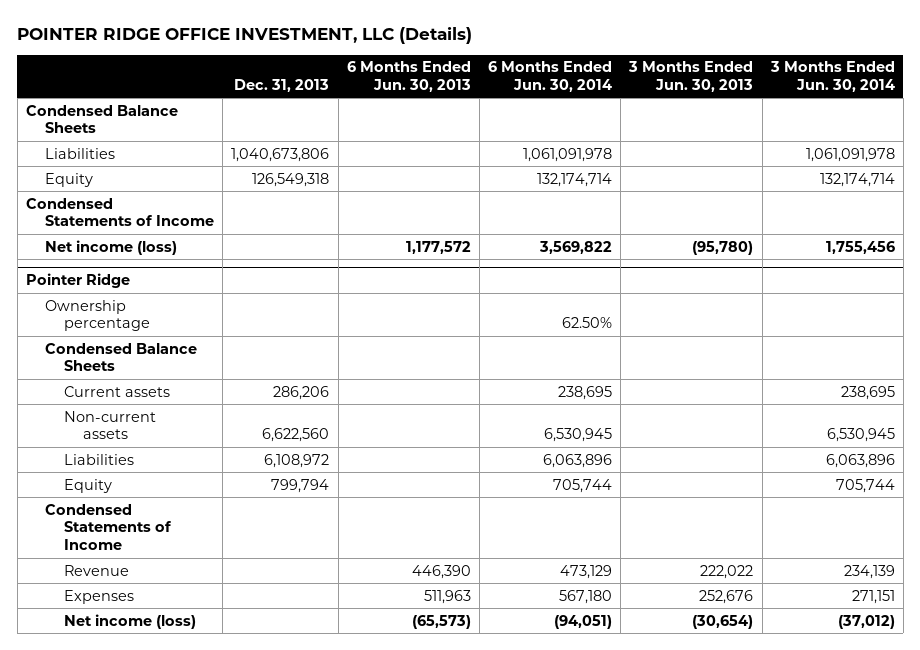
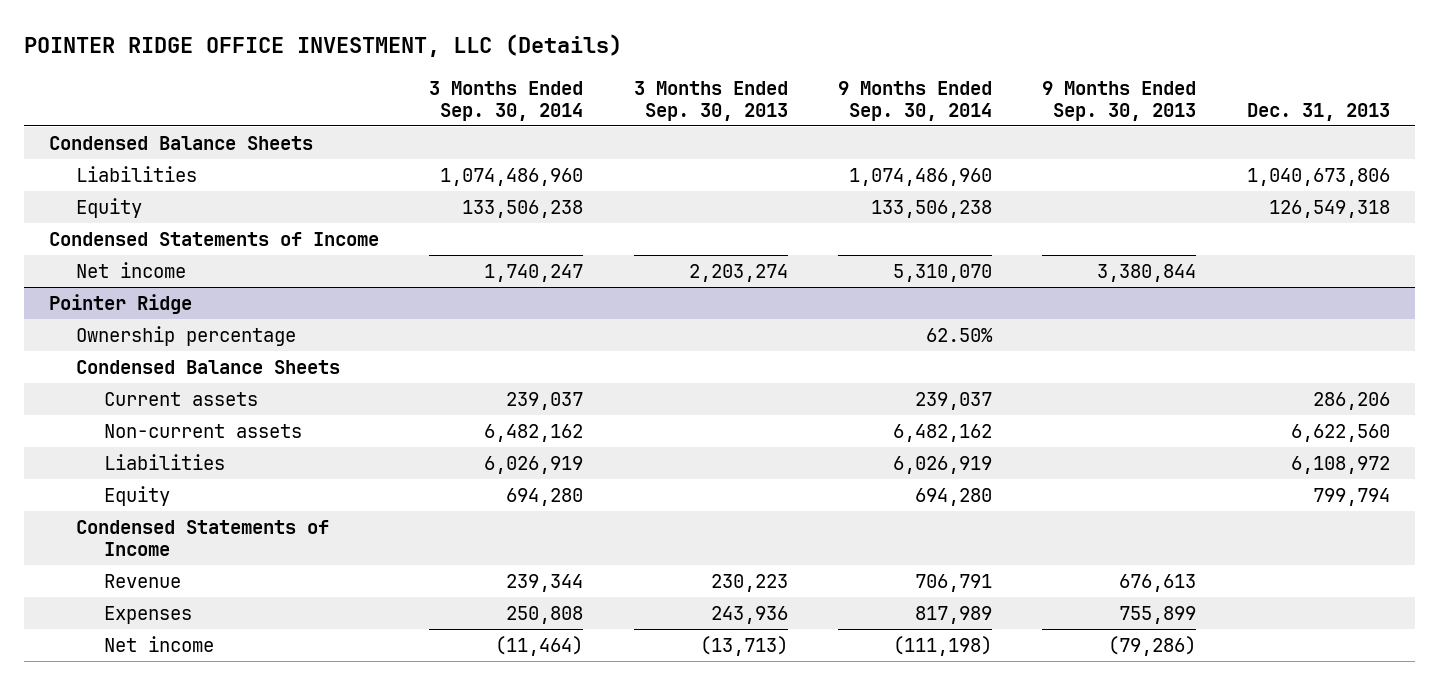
[346,61,471,93] 6 Months Ended Jun. 30, 2013 -> none
[488,61,613,93] 6 Months Ended Jun. 30, 2014 -> none
[628,61,754,93] 3 Months Ended Jun. 30, 2013 -> none
[769,61,895,93] 3 Months Ended Jun. 30, 2014 -> none
none -> [429,80,584,121] 3 Months Ended Sep. 30, 2014
none -> [633,80,788,121] 3 Months Ended Sep. 30, 2013
none -> [837,80,992,121] 9 Months Ended Sep. 30, 2014
none -> [1042,80,1197,121] 9 Months Ended Sep. 30, 2013
[44,239,177,255] Net income (loss) -> [76,261,187,278] Net income
[64,613,197,629] Net income (loss) -> [103,635,214,652] Net income

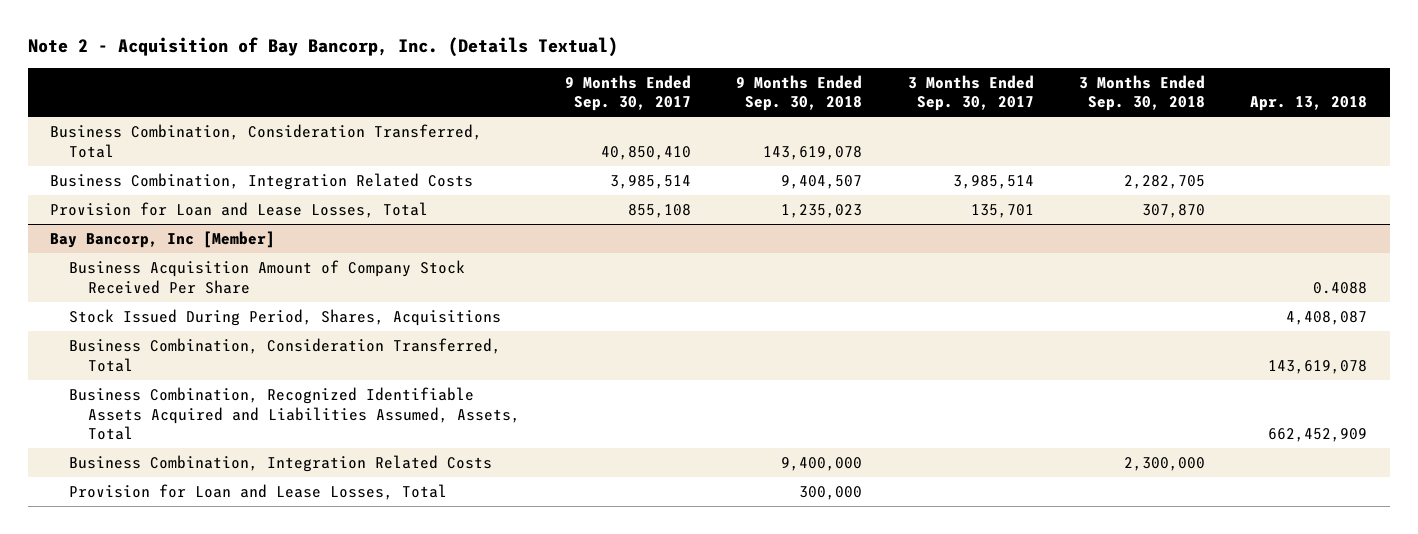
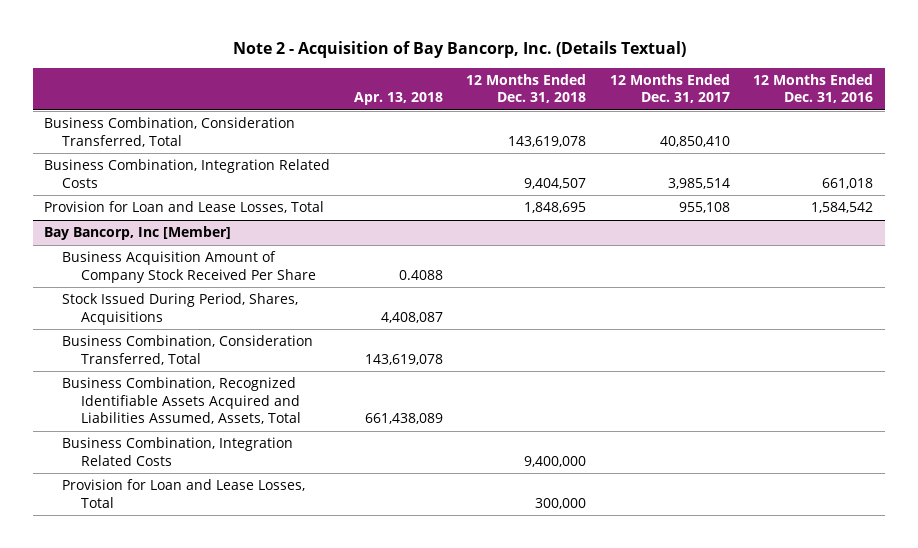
[565,74,692,112] 9 Months Ended Sep. 30, 2017 -> none
[736,74,863,112] 9 Months Ended Sep. 30, 2018 -> none
[907,74,1034,112] 3 Months Ended Sep. 30, 2017 -> none
[1079,74,1206,112] 3 Months Ended Sep. 30, 2018 -> none
none -> [466,74,587,104] 12 Months Ended Dec. 31, 2018
none -> [609,74,730,104] 12 Months Ended Dec. 31, 2017
none -> [753,74,874,104] 12 Months Ended Dec. 31, 2016
[1268,428,1368,443] 662,452,909 -> [364,412,443,424] 661,438,089

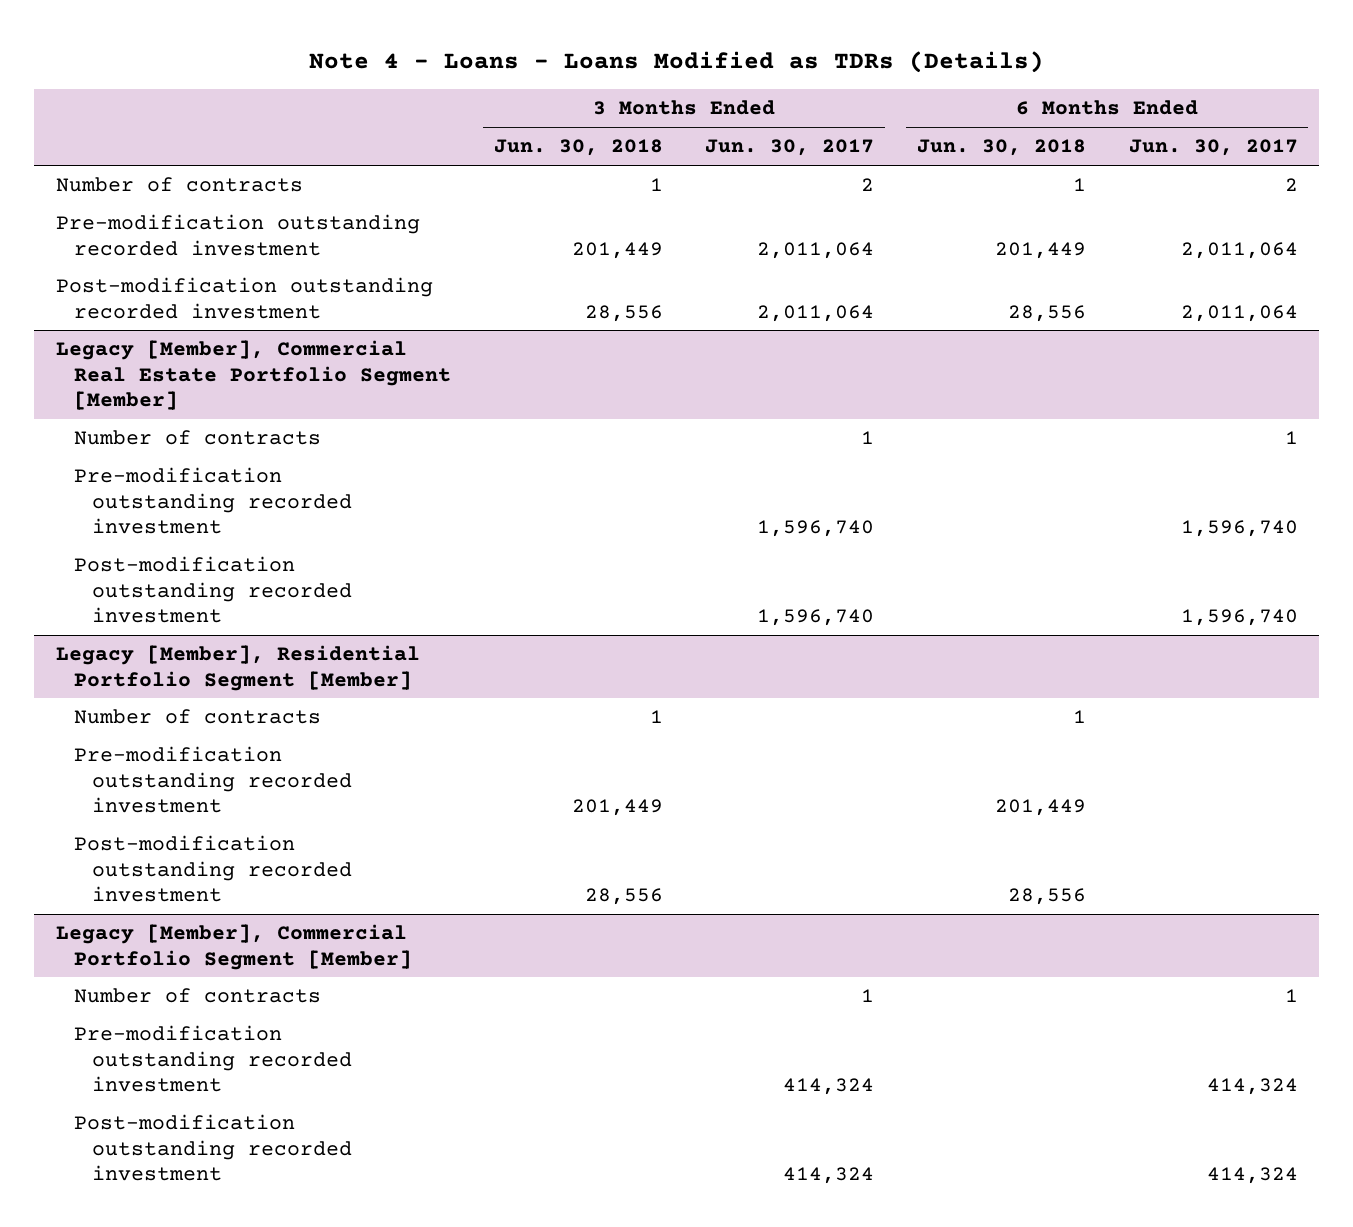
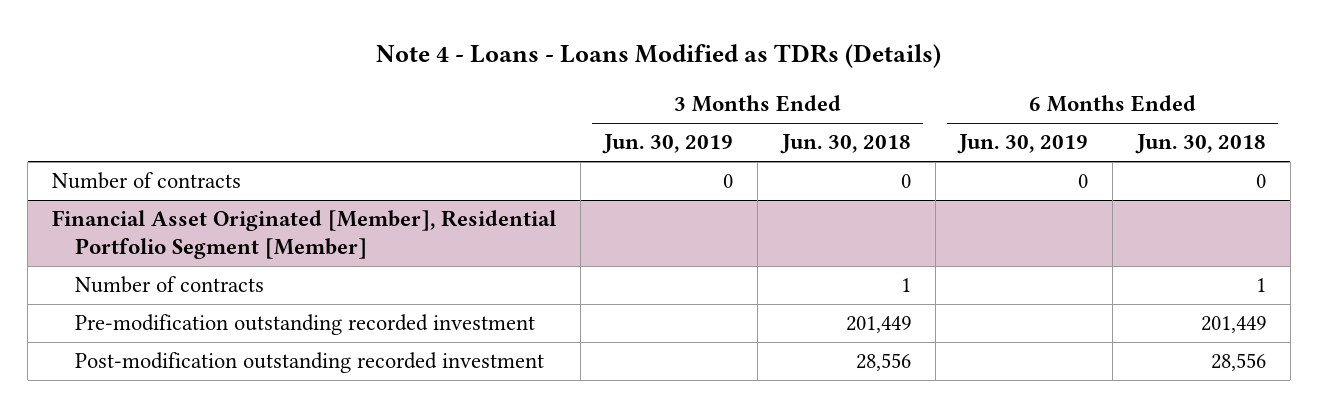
[705,139,875,157] Jun. 30, 2017 -> none
[1128,139,1298,157] Jun. 30, 2017 -> none
none -> [602,134,734,155] Jun. 30, 2019
none -> [957,134,1089,155] Jun. 30, 2019
[55,214,420,256] Pre-modification outstanding recorded investment -> none
[55,277,433,319] Post-modification outstanding recorded investment -> none
[55,340,451,410] Legacy [Member], Commercial Real Estate Portfolio Segment [Member] -> none
[73,430,321,446] Number of contracts -> none
[73,467,353,534] Pre-modification outstanding recorded investment -> none
[73,556,353,623] Post-modification outstanding recorded investment -> none
[649,178,663,192] 1 -> [900,174,911,189] 0
[1072,178,1086,192] 1 -> [1256,174,1267,189] 0
[55,645,420,691] Legacy [Member], Residential Portfolio Segment [Member] -> [51,210,557,260] Financial Asset Originated [Member], Residential Portfolio Segment [Member]
[55,924,412,970] Legacy [Member], Commercial Portfolio Segment [Member] -> none
[73,988,321,1004] Number of contracts -> none
[73,1025,353,1092] Pre-modification outstanding recorded investment -> none
[73,1114,353,1181] Post-modification outstanding recorded investment -> none

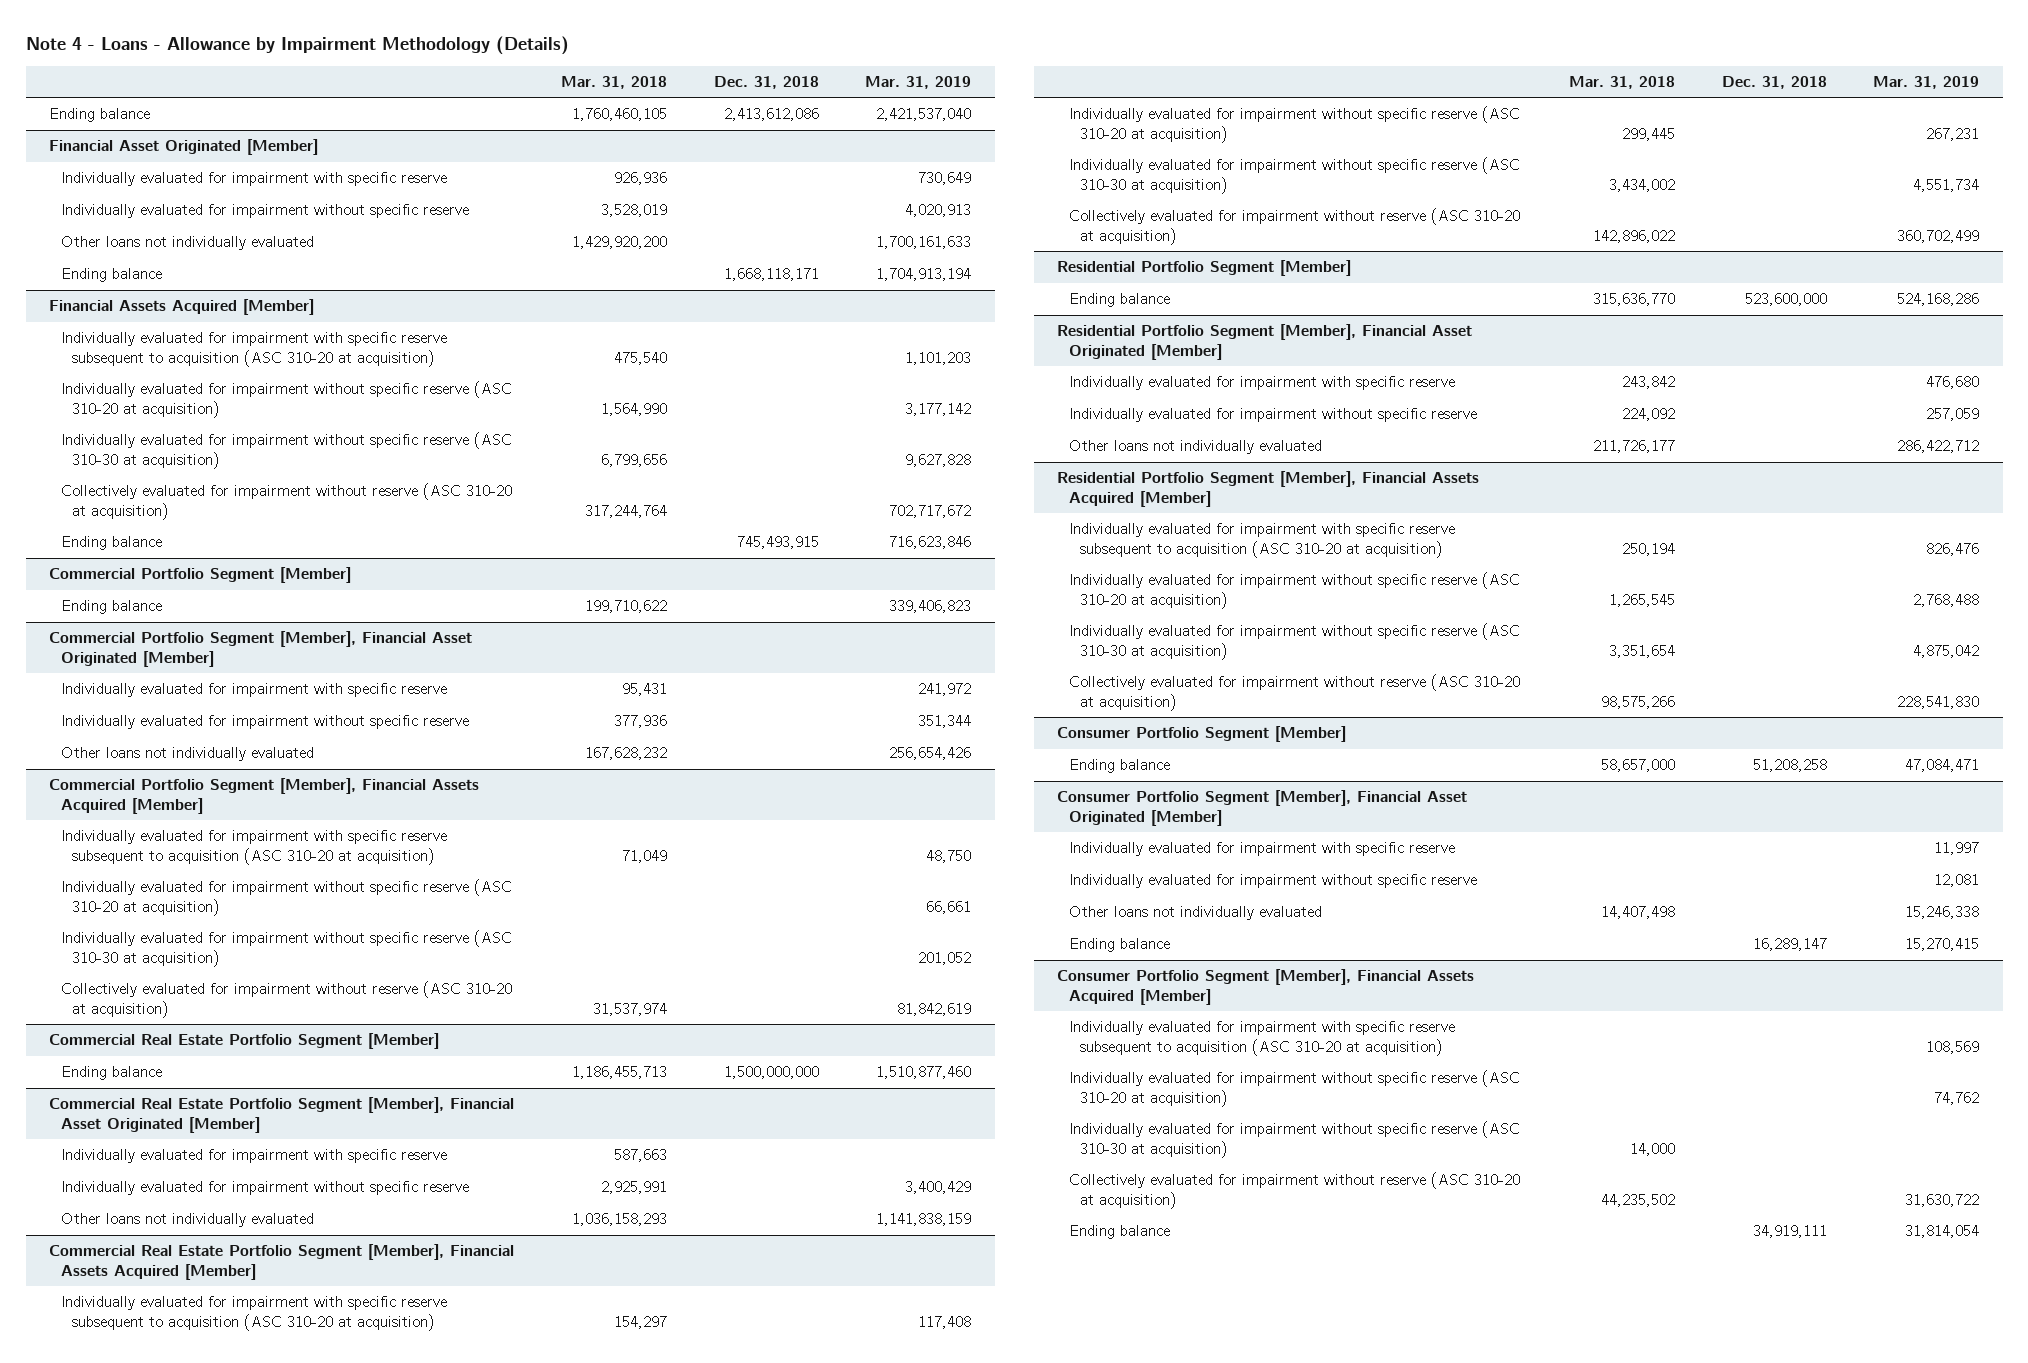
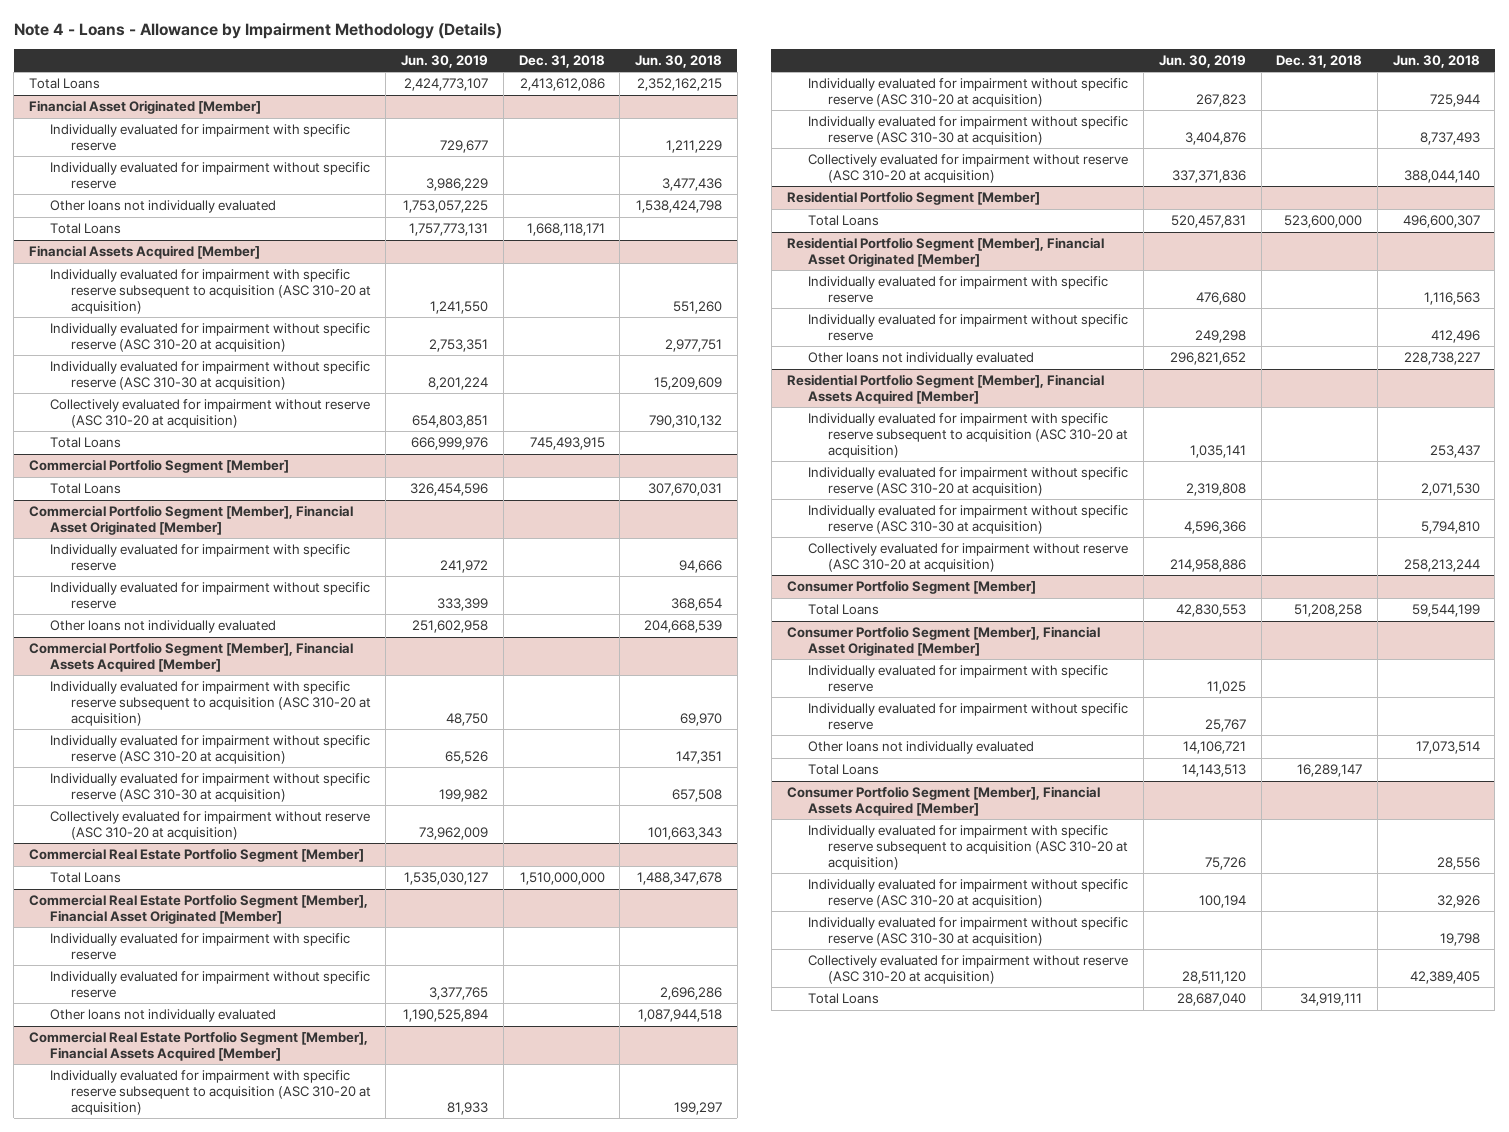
[560,75,667,89] Mar. 31, 2018 -> none
[865,75,972,89] Mar. 31, 2019 -> none
none -> [401,55,489,69] Jun. 30, 2019
none -> [634,55,722,69] Jun. 30, 2018
[49,108,151,123] Ending balance -> [29,78,101,90] Total Loans
[60,268,162,283] Ending balance -> [49,223,121,235] Total Loans
[60,536,162,551] Ending balance -> [49,437,121,449] Total Loans
[60,600,162,615] Ending balance -> [49,483,121,495] Total Loans
[60,1066,162,1081] Ending balance -> none
none -> [49,872,121,884] Total Loans
[1068,293,1170,308] Ending balance -> [807,215,879,227] Total Loans
[1068,759,1170,774] Ending balance -> [807,604,879,616] Total Loans
[1068,938,1170,953] Ending balance -> [807,764,879,776] Total Loans
[1068,1225,1170,1240] Ending balance -> [807,993,879,1005] Total Loans

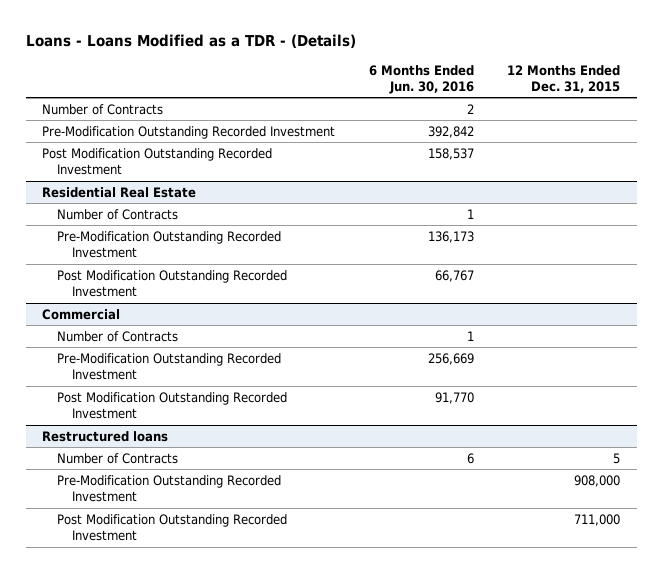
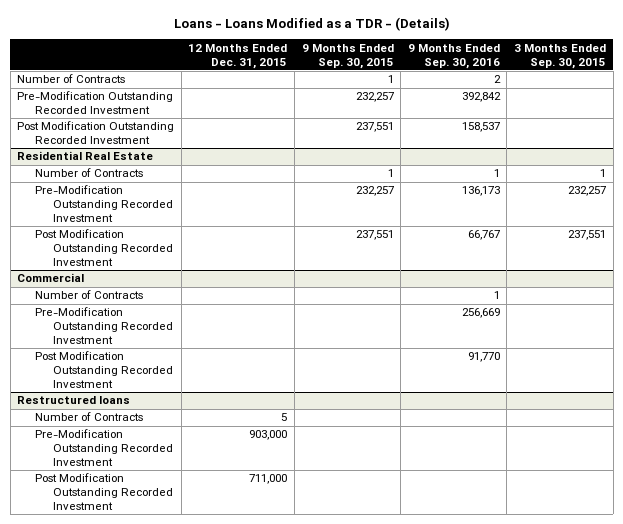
[368,64,474,94] 6 Months Ended Jun. 30, 2016 -> none
none -> [301,43,394,69] 9 Months Ended Sep. 30, 2015
none -> [407,43,500,69] 9 Months Ended Sep. 30, 2016
none -> [514,43,607,69] 3 Months Ended Sep. 30, 2015
[573,474,620,487] 908,000 -> [249,430,288,441] 903,000

